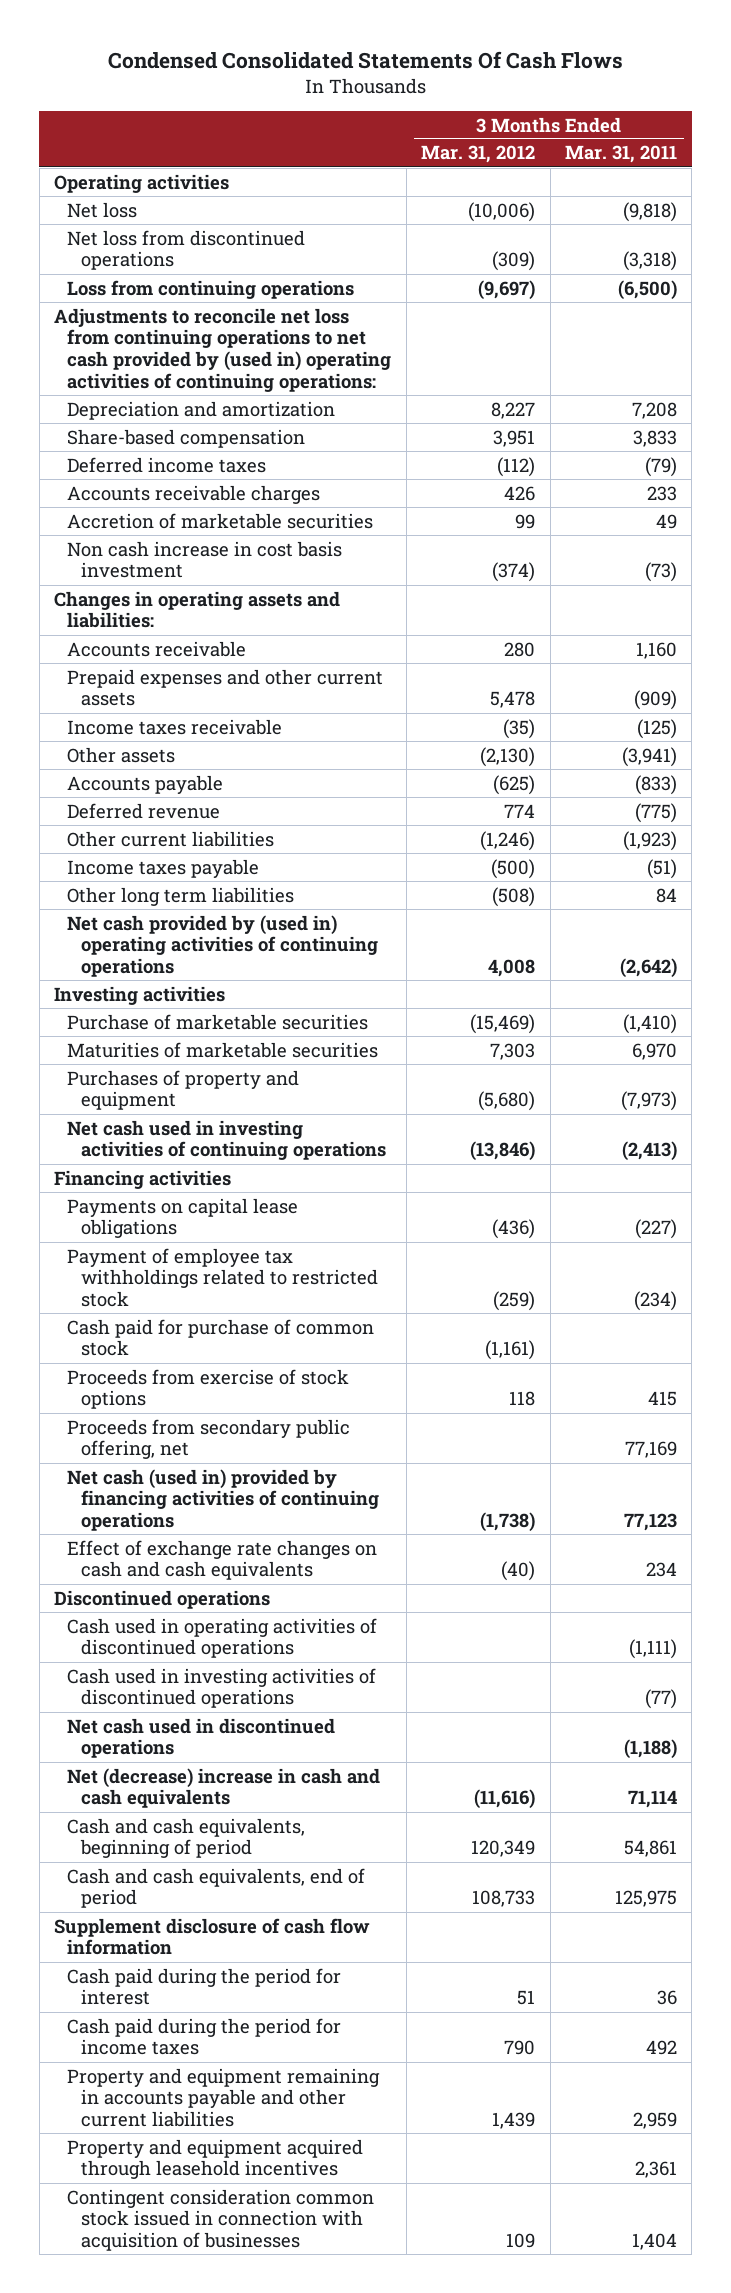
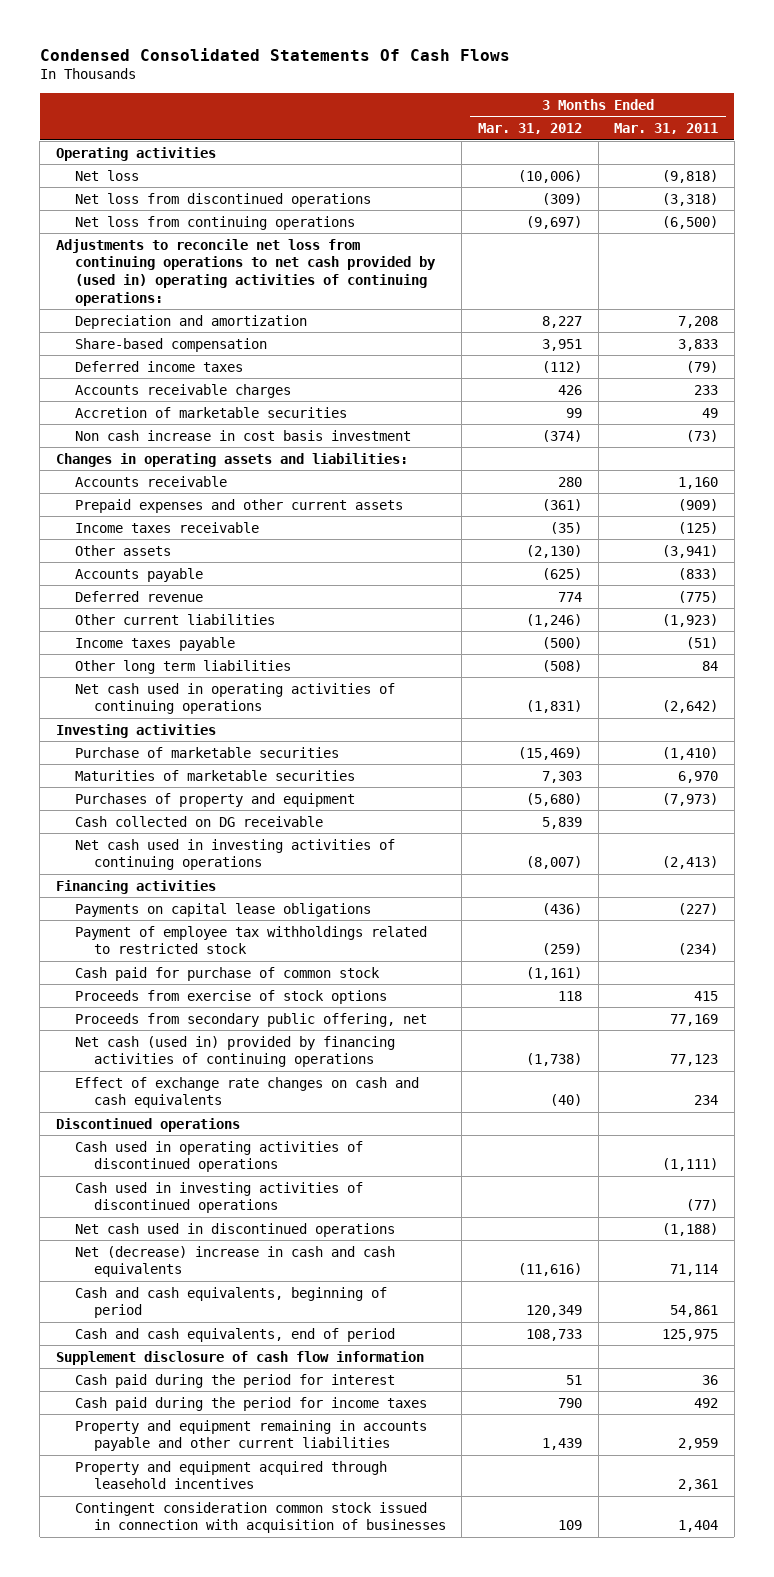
[67,279,355,299] Loss from continuing operations -> [74,215,355,230] Net loss from continuing operations
[490,691,536,709] 5,478 -> [542,498,583,511] (361)
[67,914,378,978] Net cash provided by (used in) operating activities of continuing operations -> [74,682,395,715] Net cash used in operating activities of continuing operations
[488,959,536,978] 4,008 -> [526,700,583,714] (1,831)
none -> [74,815,323,827] Cash collected on DG receivable
[470,1141,536,1162] (13,846) -> [526,856,583,870] (8,007)

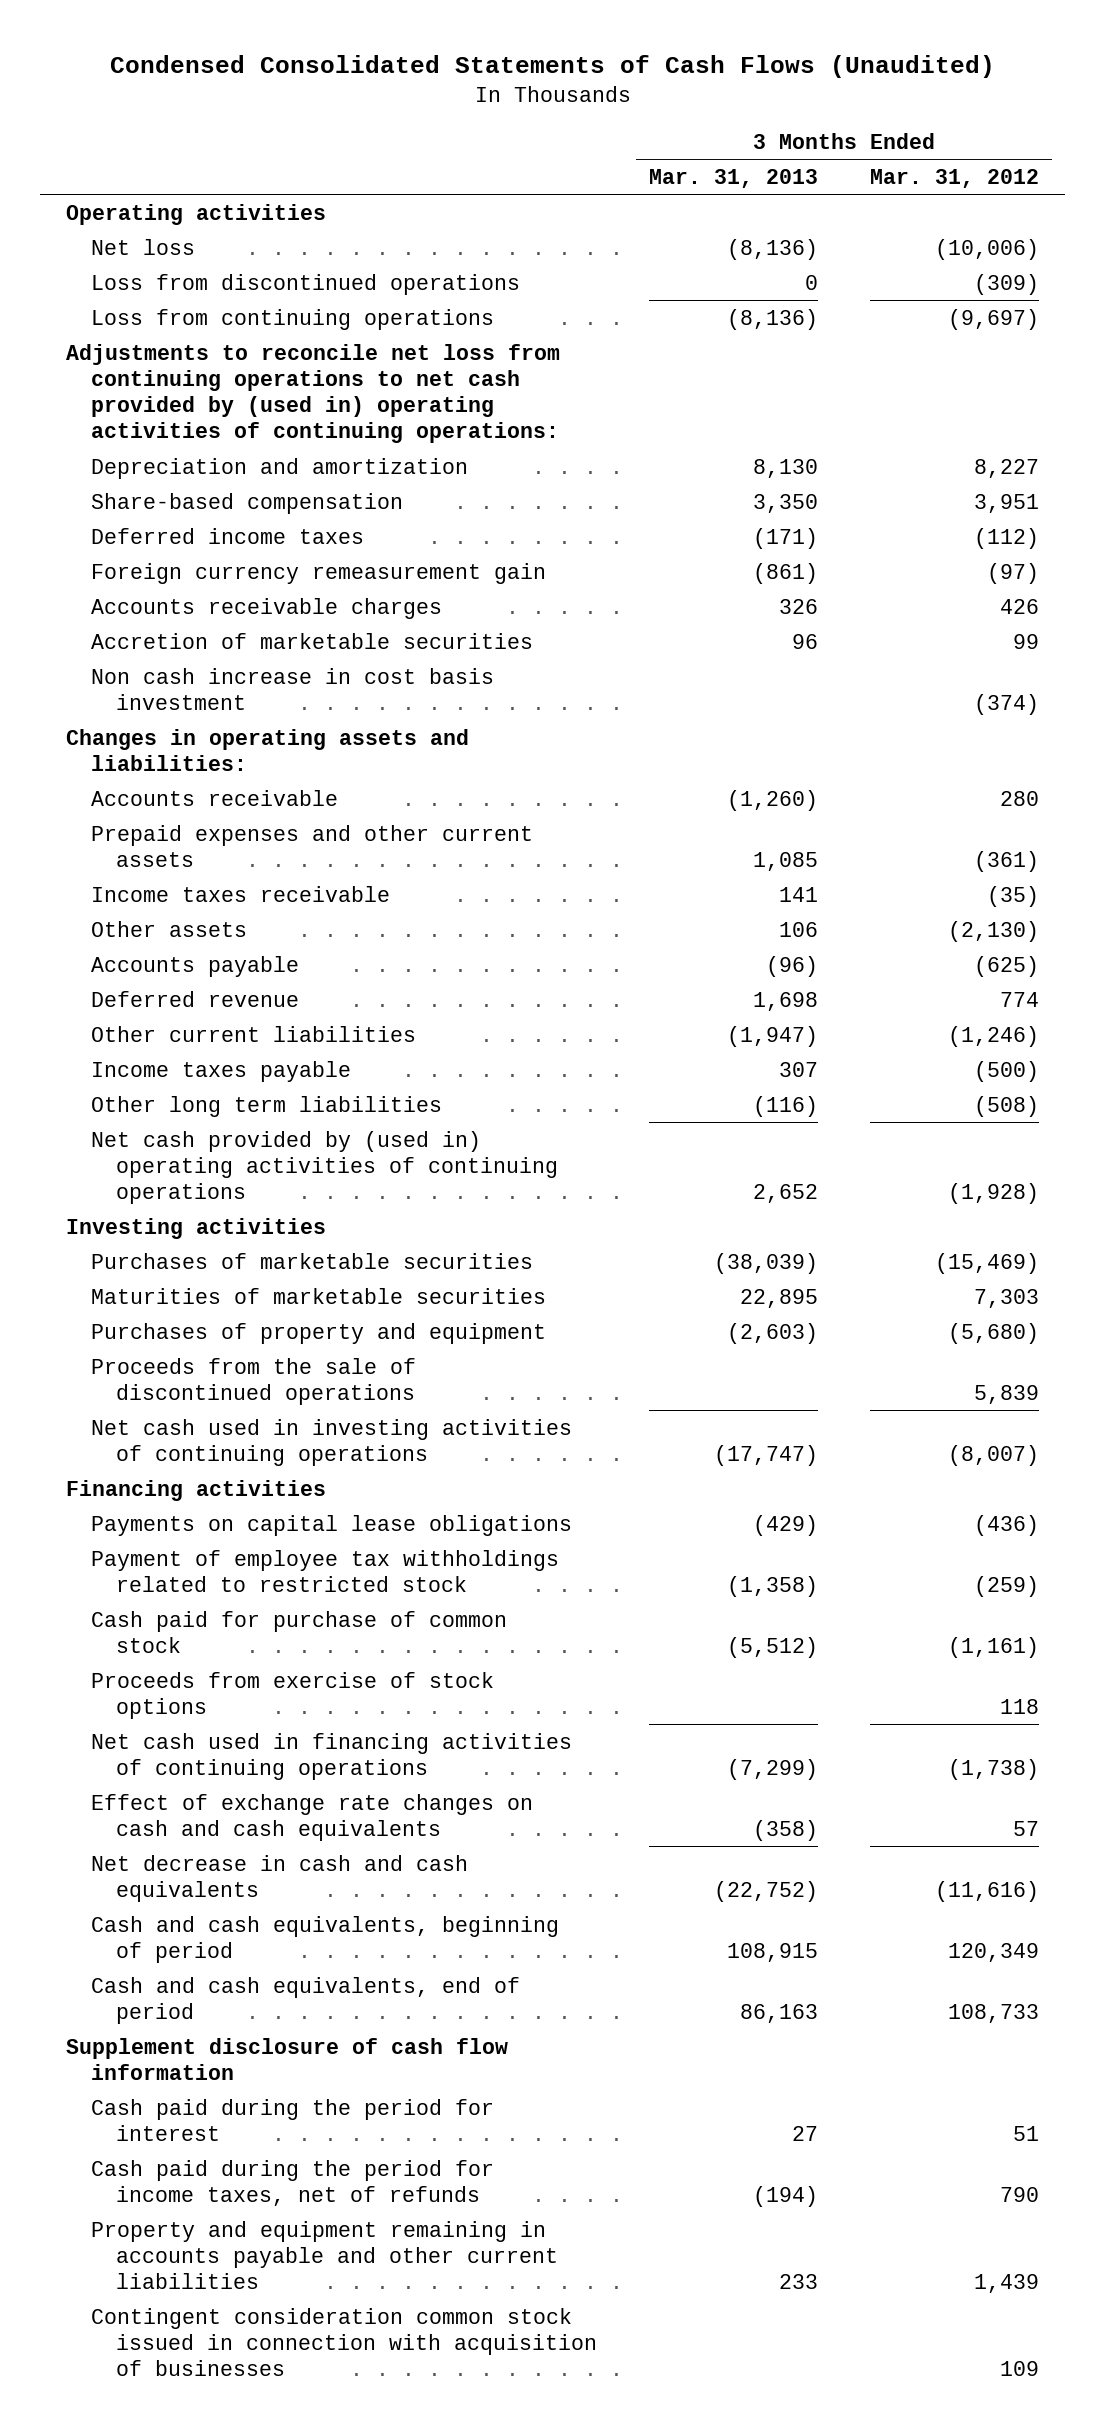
[39,48,510,62] Condensed Consolidated Statements Of Cash Flows -> [109,55,995,79] Condensed Consolidated Statements of Cash Flows (Unaudited)
[614,123,719,135] Mar. 31, 2011 -> none
none -> [649,168,819,188] Mar. 31, 2013
[74,192,371,207] Net loss from discontinued operations -> [91,273,521,295] Loss from discontinued operations
[74,215,355,230] Net loss from continuing operations -> [91,308,495,330] Loss from continuing operations
none -> [91,562,547,584] Foreign currency remeasurement gain
[74,682,395,715] Net cash used in operating activities of continuing operations -> [91,1130,559,1204] Net cash provided by (used in) operating activities of continuing operations
[526,700,583,714] (1,831) -> [948,1182,1040,1204] (1,928)
[74,746,339,758] Purchase of marketable securities -> [91,1252,534,1269] Purchases of marketable securities
[74,815,323,827] Cash collected on DG receivable -> [91,1357,417,1405] Proceeds from the sale of discontinued operations
[74,1012,427,1027] Proceeds from secondary public offering, net -> none
[56,1117,241,1132] Discontinued operations -> none
[74,1140,363,1173] Cash used in operating activities of discontinued operations -> none
[74,1181,363,1214] Cash used in investing activities of discontinued operations -> none
[74,1222,395,1237] Net cash used in discontinued operations -> none
[74,1035,395,1068] Net cash (used in) provided by financing activities of continuing operations -> [91,1732,573,1780] Net cash used in financing activities of continuing operations
[550,1094,583,1107] (40) -> [1013,1820,1040,1836] 57
[74,1245,395,1278] Net (decrease) increase in cash and cash equivalents -> [91,1854,469,1902] Net decrease in cash and cash equivalents
[74,1396,427,1411] Cash paid during the period for income taxes -> [91,2159,495,2206] Cash paid during the period for income taxes, net of refunds
[74,1460,387,1490] Property and equipment acquired through leasehold incentives -> none

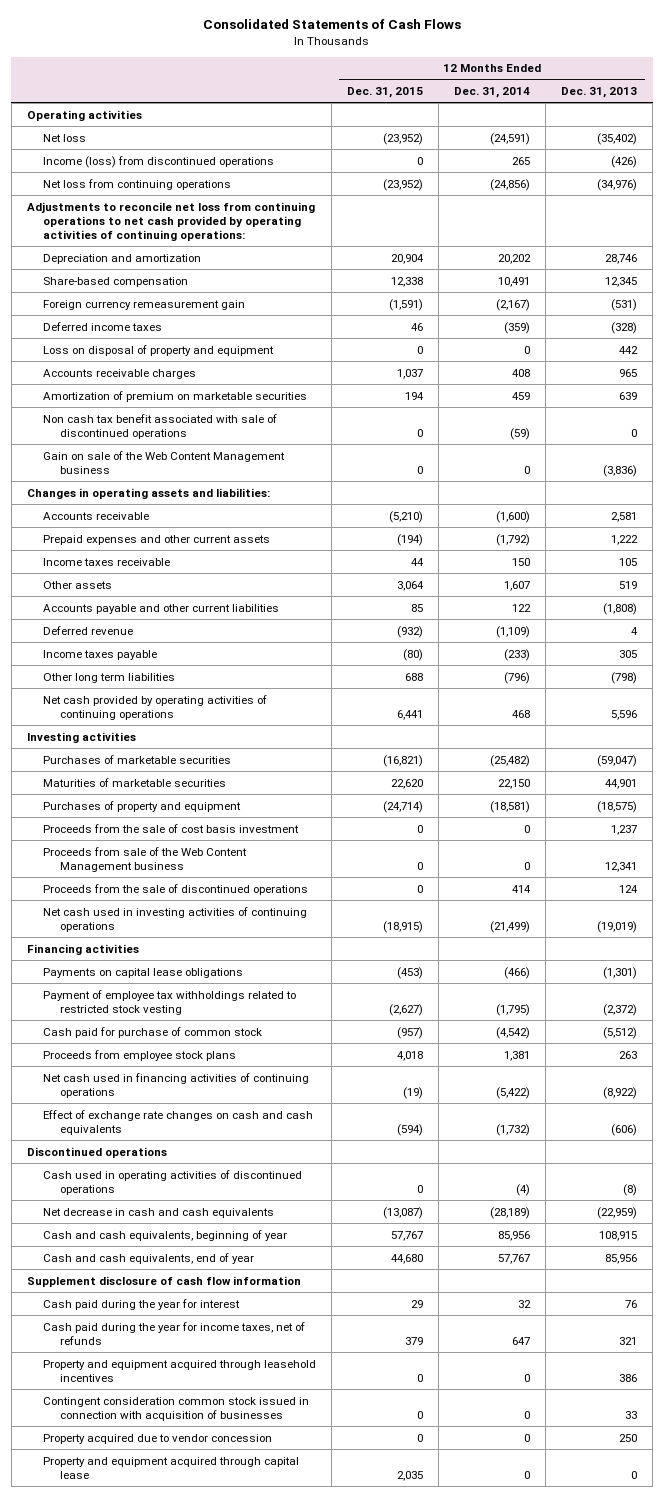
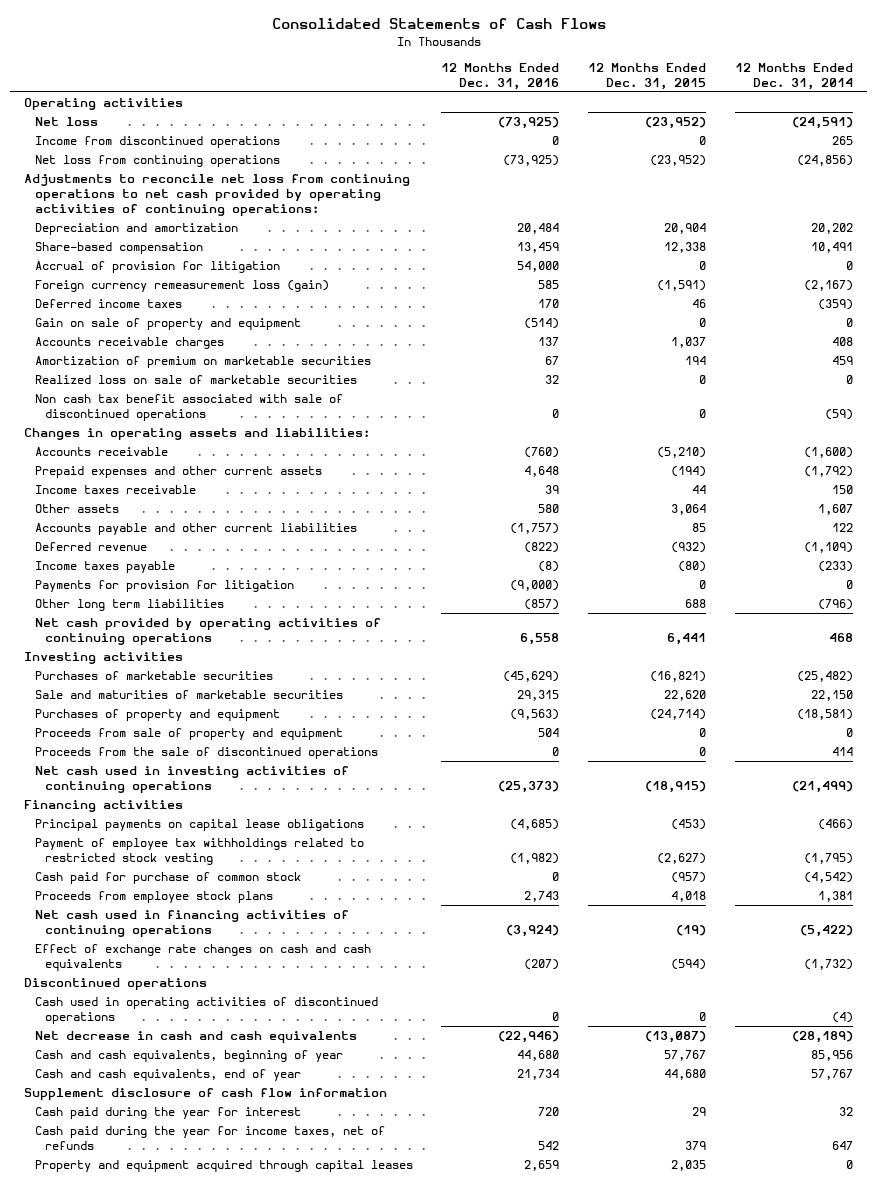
[561,87,638,99] Dec. 31, 2013 -> none
none -> [441,63,560,90] 12 Months Ended Dec. 31, 2016
[43,155,275,168] Income (loss) from discontinued operations -> [34,136,280,149] Income from discontinued operations
none -> [34,261,280,274] Accrual of provision for litigation
[43,299,246,310] Foreign currency remeasurement gain -> [34,280,329,293] Foreign currency remeasurement loss (gain)
[43,344,275,356] Loss on disposal of property and equipment -> [34,318,301,331] Gain on sale of property and equipment
none -> [34,375,357,385] Realized loss on sale of marketable securities
[43,450,286,474] Gain on sale of the Web Content Management business -> none
none -> [34,580,294,593] Payments for provision for litigation
[43,777,227,787] Maturities of marketable securities -> [34,690,343,700] Sale and maturities of marketable securities
[43,823,300,833] Proceeds from the sale of cost basis investment -> none
[43,846,248,872] Proceeds from sale of the Web Content Management business -> none
none -> [34,728,343,741] Proceeds from sale of property and equipment
[43,967,244,978] Payments on capital lease obligations -> [34,819,364,832] Principal payments on capital lease obligations
[43,1359,317,1382] Property and equipment acquired through leasehold incentives -> none
[43,1396,310,1421] Contingent consideration common stock issued in connection with acquisition of businesses -> none
[43,1433,273,1444] Property acquired due to vendor concession -> none
[43,1456,300,1479] Property and equipment acquired through capital lease -> [34,1160,413,1173] Property and equipment acquired through capital leases

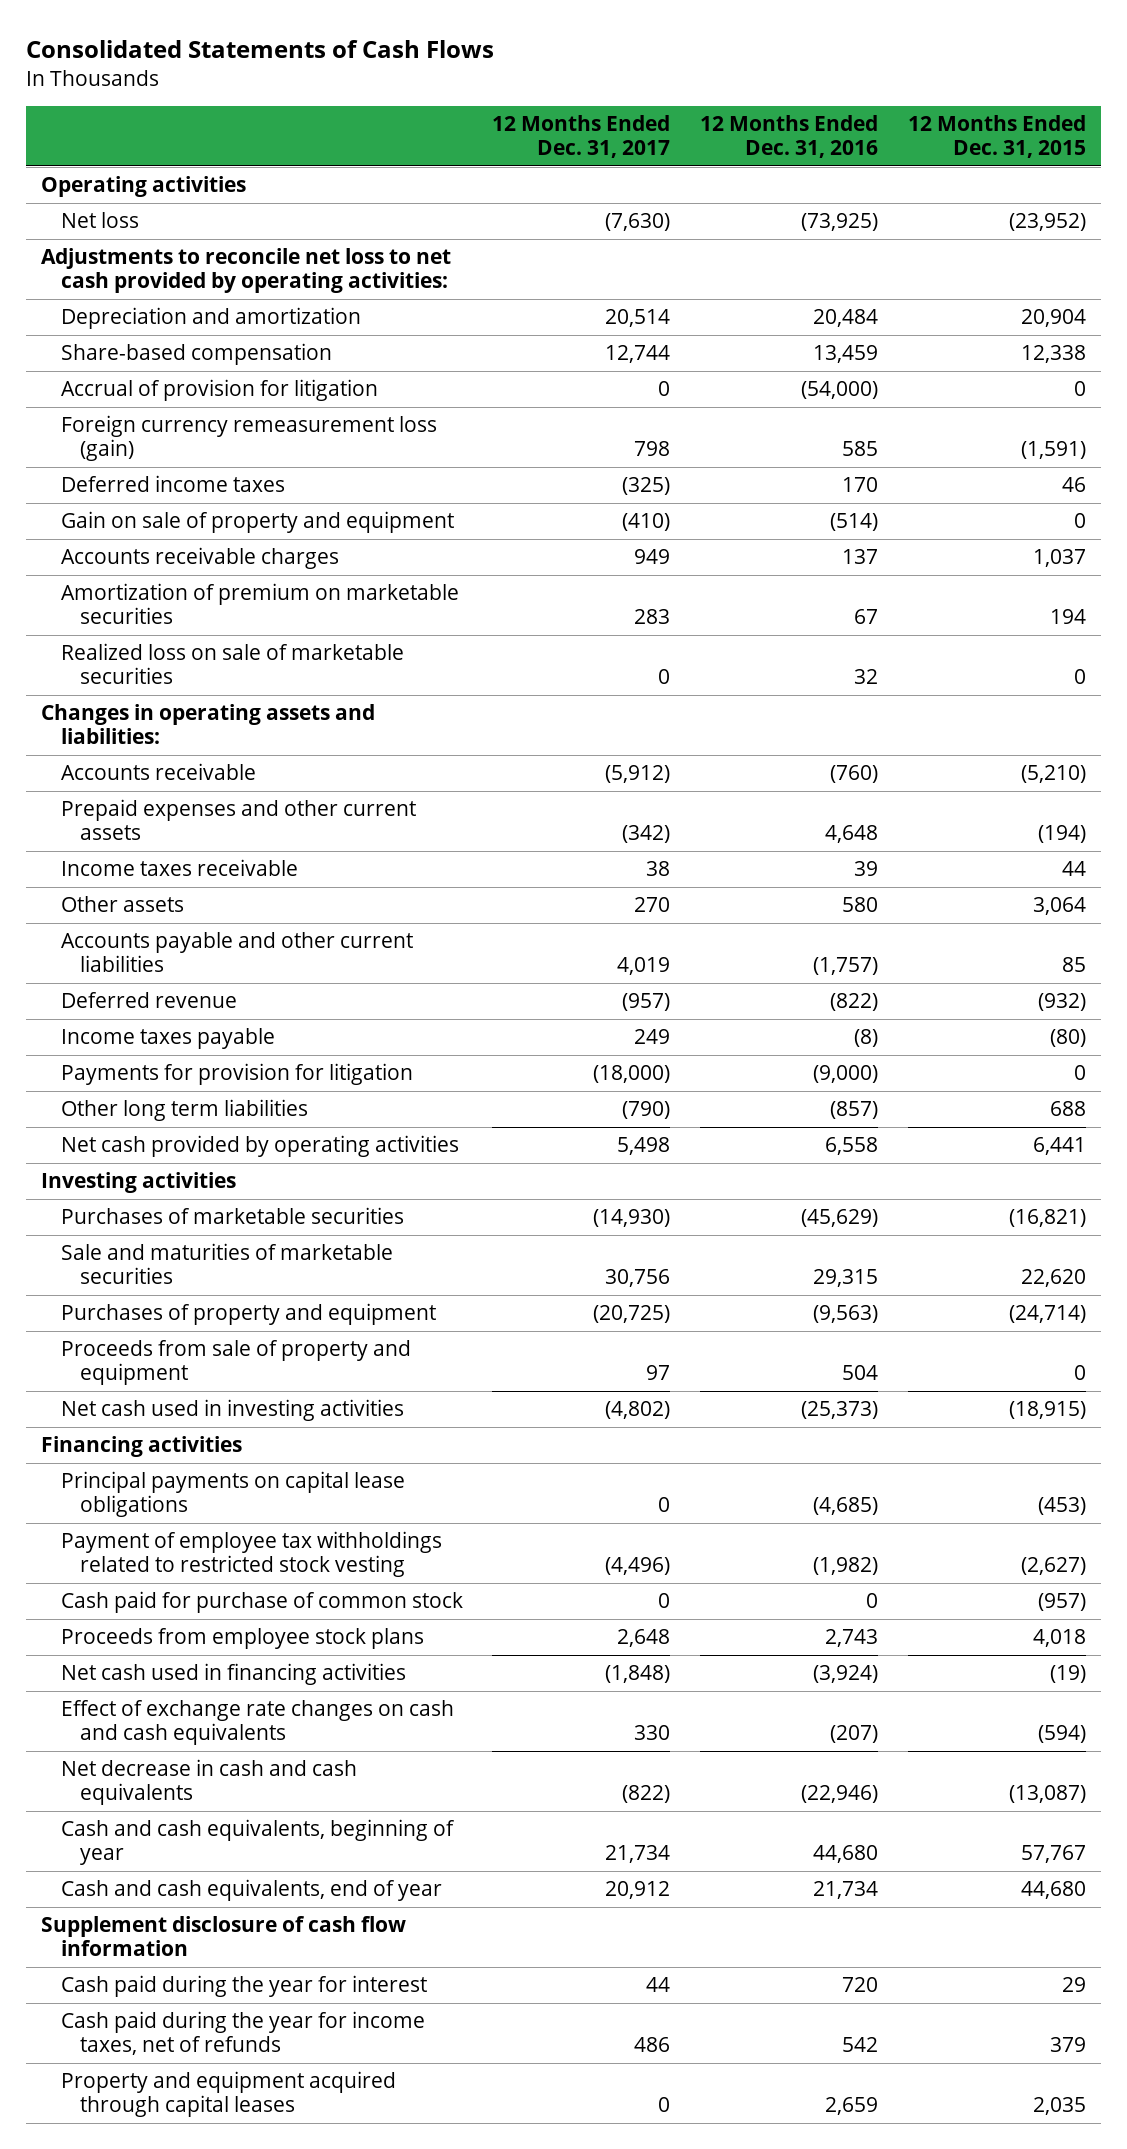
[734,63,853,90] 12 Months Ended Dec. 31, 2014 -> none
none -> [492,115,671,159] 12 Months Ended Dec. 31, 2017
[34,136,280,149] Income from discontinued operations -> none
[34,155,280,168] Net loss from continuing operations -> none
[24,174,411,216] Adjustments to reconcile net loss from continuing operations to net cash provided by operating activities of continuing operations: -> [40,248,451,294] Adjustments to reconcile net loss to net cash provided by operating activities:
[517,261,560,273] 54,000 -> [801,381,879,400] (54,000)
[34,394,343,422] Non cash tax benefit associated with sale of discontinued operations -> none
[34,618,381,646] Net cash provided by operating activities of continuing operations -> [60,1135,459,1158] Net cash provided by operating activities
[34,747,378,760] Proceeds from the sale of discontinued operations -> none
[34,766,349,794] Net cash used in investing activities of continuing operations -> [60,1399,404,1422] Net cash used in investing activities
[34,910,349,938] Net cash used in financing activities of continuing operations -> [60,1663,406,1686] Net cash used in financing activities
[24,978,208,991] Discontinued operations -> none
[34,997,378,1025] Cash used in operating activities of discontinued operations -> none

